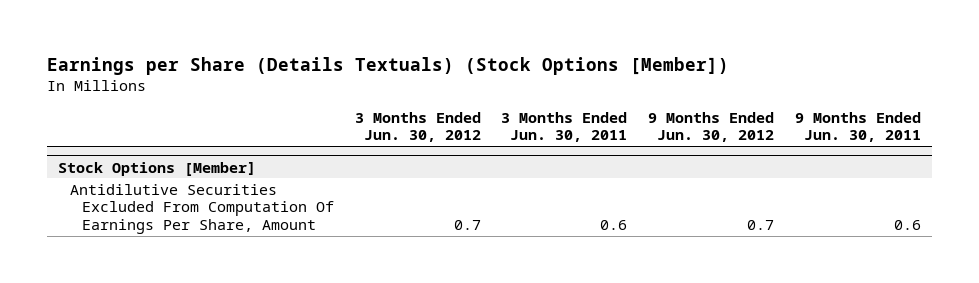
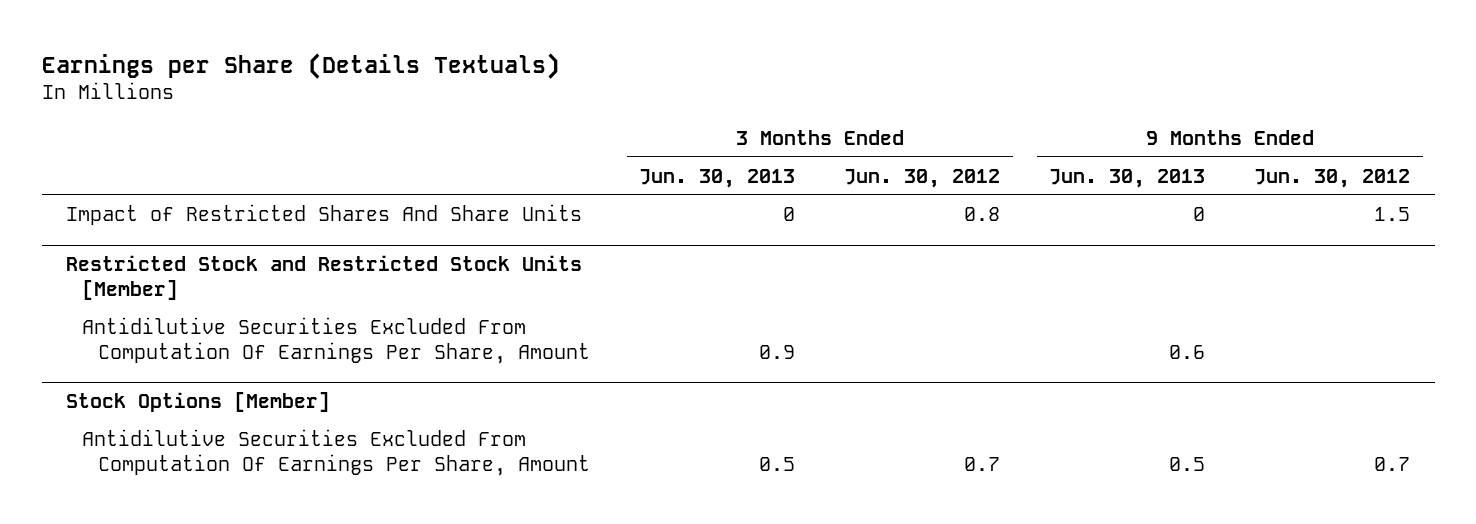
[47,56,730,75] Earnings per Share (Details Textuals) (Stock Options [Member]) -> [41,52,560,79] Earnings per Share (Details Textuals)
[501,111,628,143] 3 Months Ended Jun. 30, 2011 -> none
[795,111,922,143] 9 Months Ended Jun. 30, 2011 -> none
none -> [639,168,796,188] Jun. 30, 2013
none -> [1049,168,1206,188] Jun. 30, 2013
none -> [66,203,583,225] Impact of Restricted Shares And Share Units
none -> [66,255,583,301] Restricted Stock and Restricted Stock Units [Member]
none -> [82,316,591,364] Antidilutive Securities Excluded From Computation Of Earnings Per Share, Amount

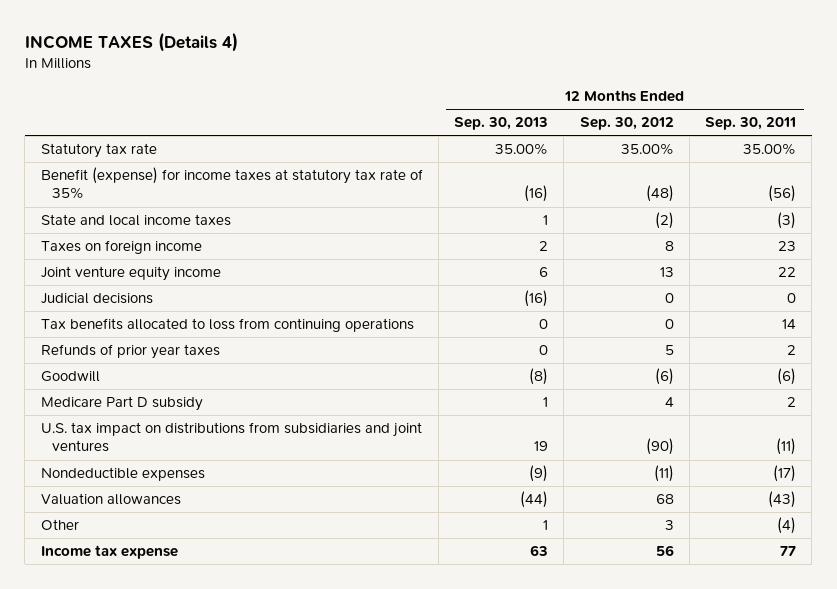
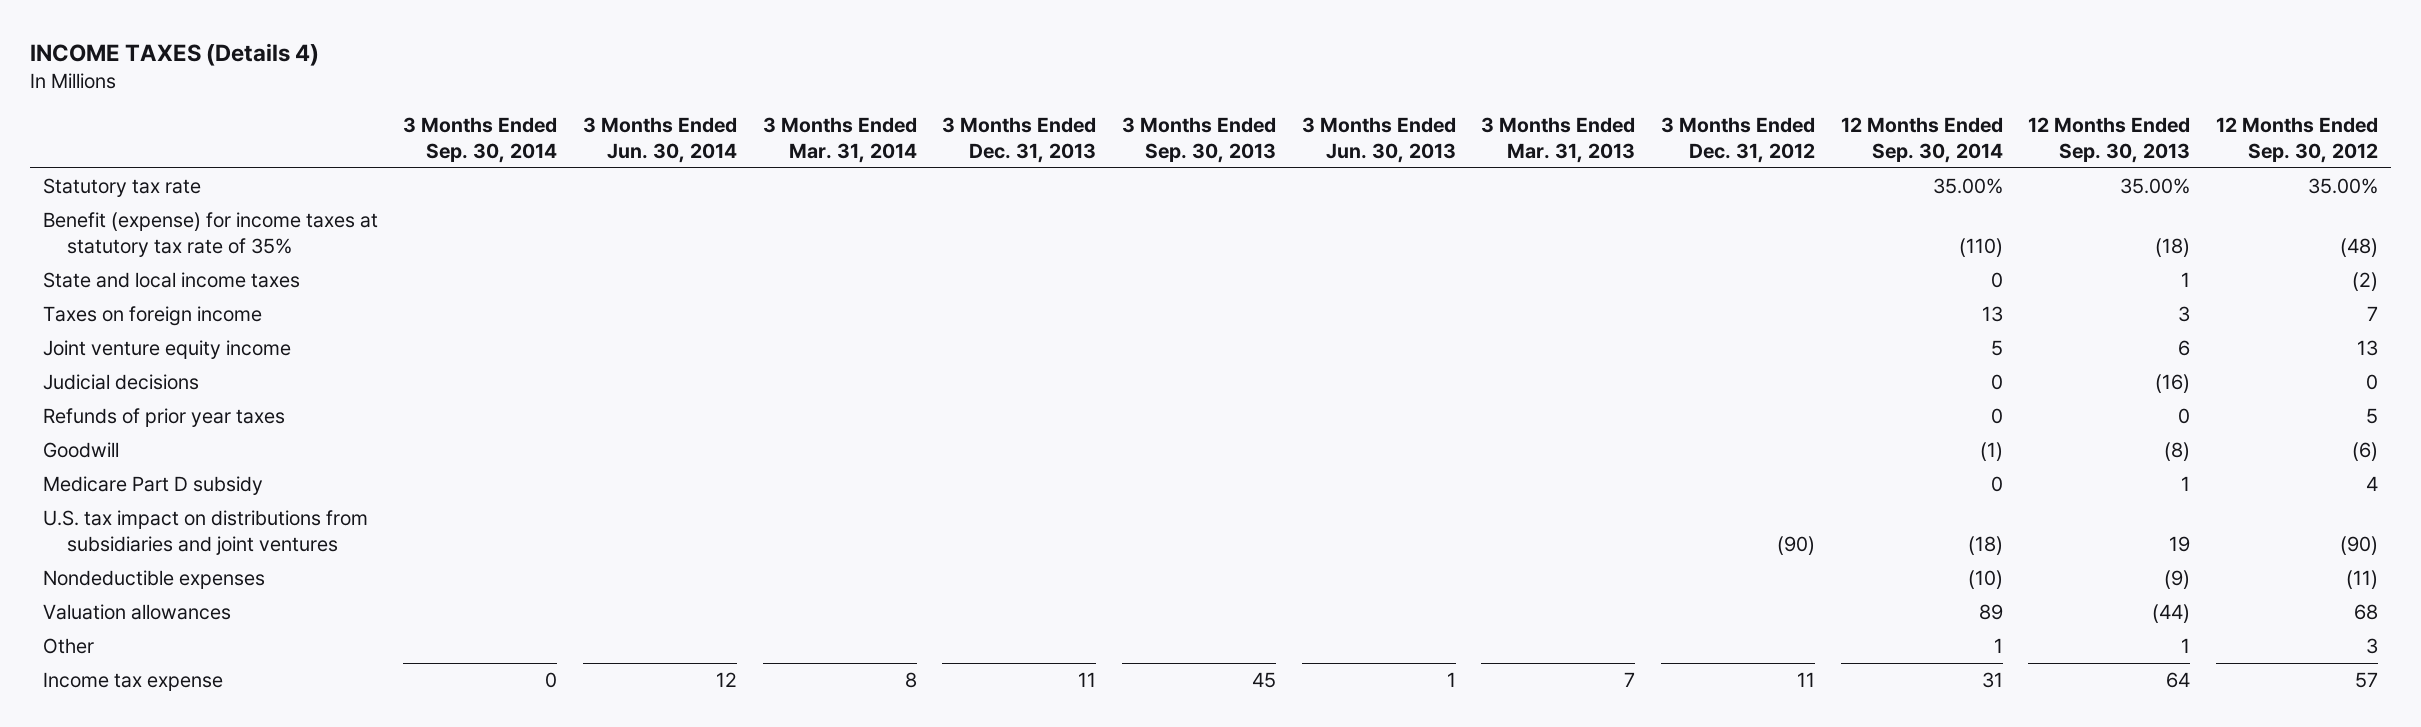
[705,117,797,131] Sep. 30, 2011 -> none
none -> [403,117,558,163] 3 Months Ended Sep. 30, 2014
none -> [582,117,737,163] 3 Months Ended Jun. 30, 2014
none -> [762,117,917,163] 3 Months Ended Mar. 31, 2014
none -> [942,117,1097,163] 3 Months Ended Dec. 31, 2013
none -> [1121,117,1276,163] 3 Months Ended Sep. 30, 2013
none -> [1301,117,1456,163] 3 Months Ended Jun. 30, 2013
none -> [1481,117,1636,163] 3 Months Ended Mar. 31, 2013
none -> [1661,117,1816,163] 3 Months Ended Dec. 31, 2012
none -> [1840,117,2003,163] 12 Months Ended Sep. 30, 2014
[524,185,549,203] (16) -> [2155,238,2191,258] (18)
[539,241,549,252] 2 -> [2178,306,2191,323] 3
[664,241,674,252] 8 -> [2367,306,2379,322] 7
[40,318,414,333] Tax benefits allocated to loss from continuing operations -> none
[530,545,549,557] 63 -> [2166,672,2191,689] 64
[655,545,674,557] 56 -> [2355,672,2379,689] 57

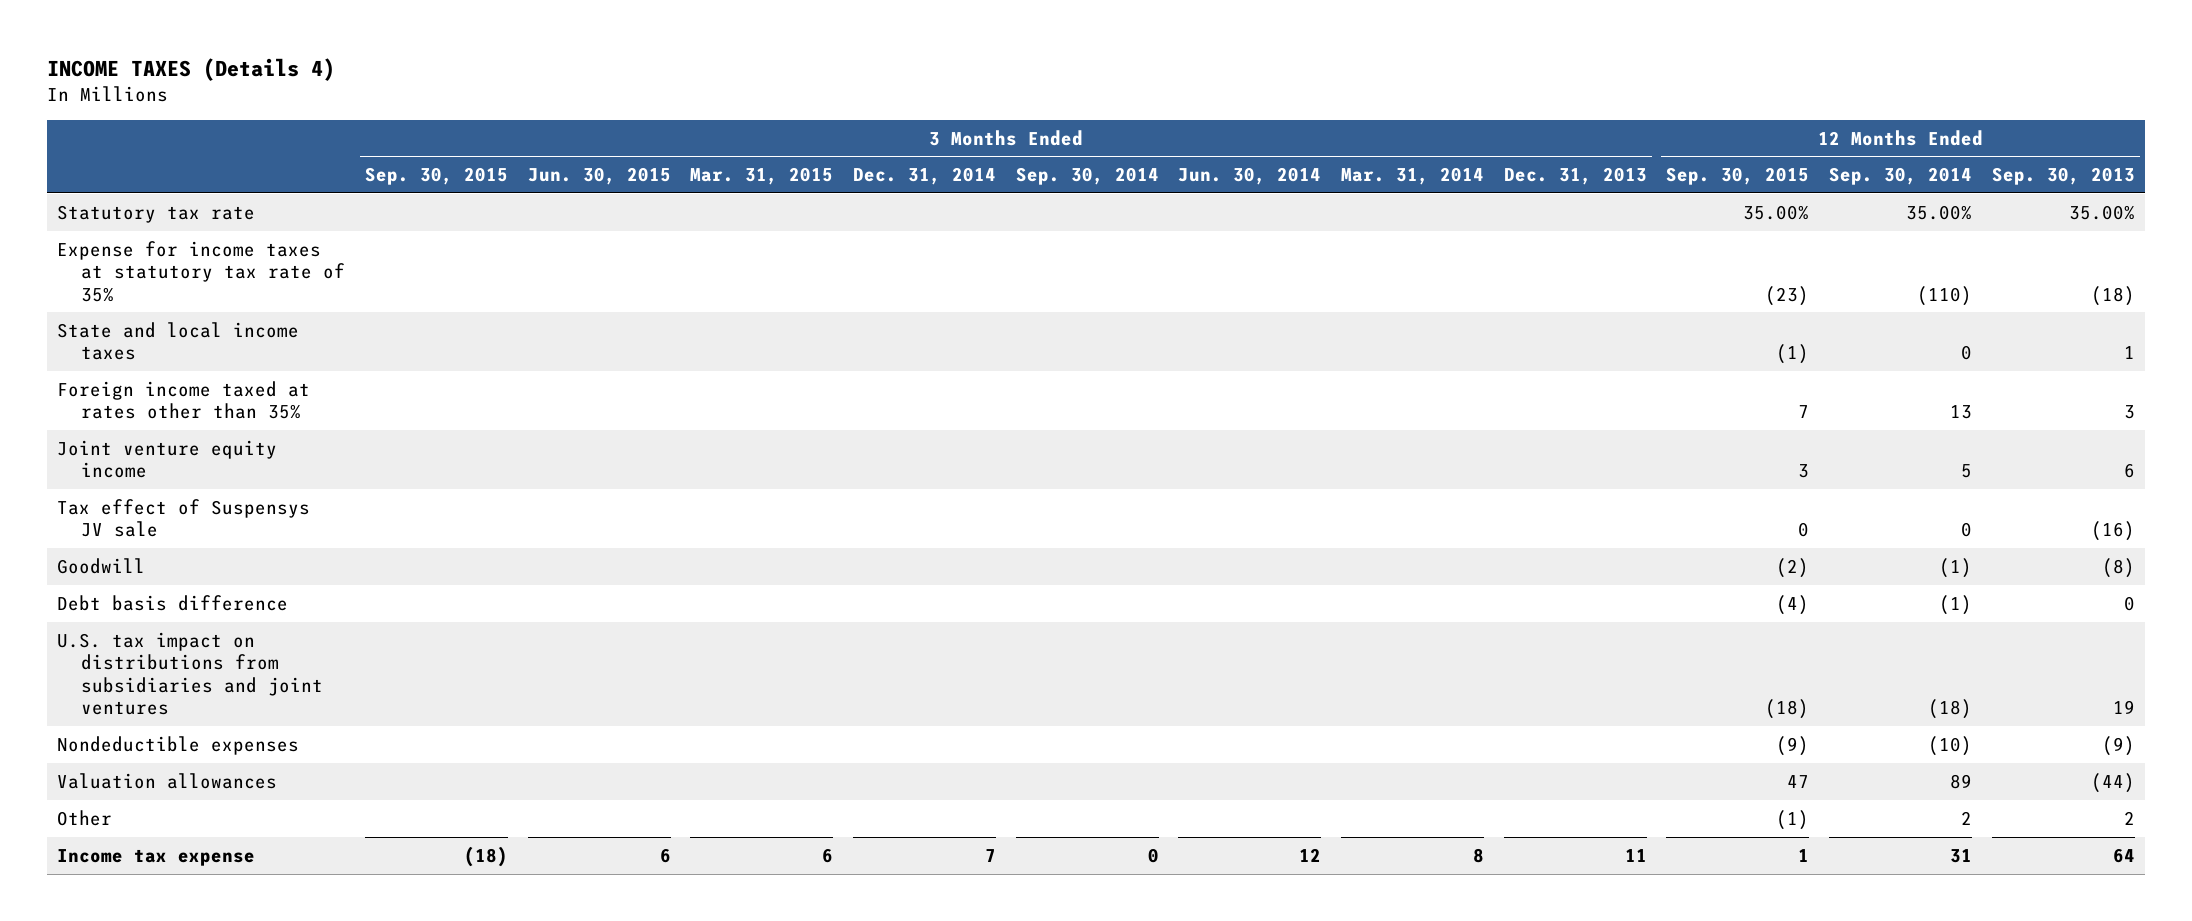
[1121,117,1276,163] 3 Months Ended Sep. 30, 2013 -> none
[1301,117,1456,163] 3 Months Ended Jun. 30, 2013 -> none
[1481,117,1636,163] 3 Months Ended Mar. 31, 2013 -> none
[1661,117,1816,163] 3 Months Ended Dec. 31, 2012 -> none
[2216,117,2379,163] 12 Months Ended Sep. 30, 2012 -> none
none -> [364,167,508,186] Sep. 30, 2015
none -> [527,167,671,186] Jun. 30, 2015
none -> [690,167,834,186] Mar. 31, 2015
none -> [852,167,996,186] Dec. 31, 2014
none -> [1666,167,1810,186] Sep. 30, 2015
[42,212,378,258] Benefit (expense) for income taxes at statutory tax rate of 35% -> [56,240,346,302] Expense for income taxes at statutory tax rate of 35%
[42,306,262,327] Taxes on foreign income -> [56,380,310,420] Foreign income taxed at rates other than 35%
[42,408,285,428] Refunds of prior year taxes -> none
[42,374,199,391] Judicial decisions -> [56,498,310,538] Tax effect of Suspensys JV sale
[42,476,263,496] Medicare Part D subsidy -> none
none -> [56,594,288,611] Debt basis difference
[1993,638,2003,654] 1 -> [1961,810,1973,825] 2
[2181,638,2191,654] 1 -> [2123,810,2135,825] 2

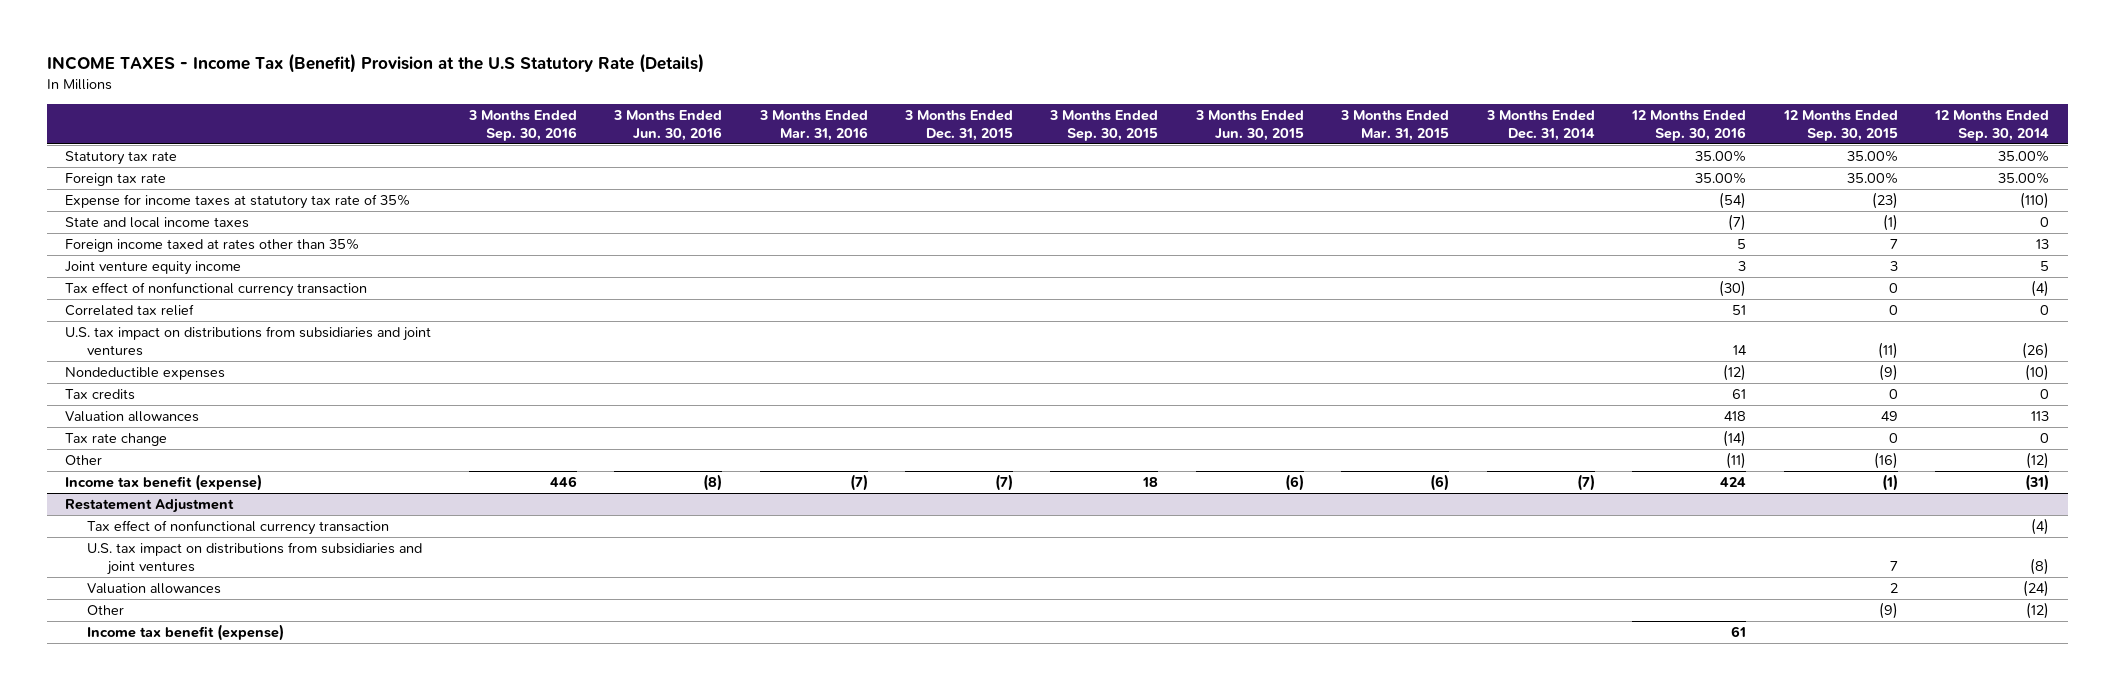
[47,58,336,82] INCOME TAXES (Details 4) -> [46,53,704,74] INCOME TAXES - Income Tax (Benefit) Provision at the U.S Statutory Rate (Details)
[1015,167,1159,186] Sep. 30, 2014 -> none
[1178,167,1322,186] Jun. 30, 2014 -> none
[1341,167,1485,186] Mar. 31, 2014 -> none
[1503,167,1647,186] Dec. 31, 2013 -> none
[1991,167,2135,186] Sep. 30, 2013 -> none
none -> [467,109,577,141] 3 Months Ended Sep. 30, 2016
none -> [613,109,723,141] 3 Months Ended Jun. 30, 2016
none -> [758,109,868,141] 3 Months Ended Mar. 31, 2016
none -> [904,109,1014,141] 3 Months Ended Dec. 31, 2015
none -> [1631,109,1747,141] 12 Months Ended Sep. 30, 2016
none -> [65,173,167,187] Foreign tax rate
[56,498,310,538] Tax effect of Suspensys JV sale -> none
[56,557,145,574] Goodwill -> none
[56,594,288,611] Debt basis difference -> none
none -> [65,282,368,298] Tax effect of nonfunctional currency transaction
none -> [65,304,195,317] Correlated tax relief
[1765,699,1810,720] (18) -> [1877,342,1898,360] (11)
[1928,699,1973,720] (18) -> [2022,342,2050,360] (26)
none -> [65,389,136,401] Tax credits
[1787,774,1810,788] 47 -> [1880,411,1898,422] 49
[1950,773,1973,789] 89 -> [2031,411,2050,422] 113
none -> [65,433,168,447] Tax rate change
[1776,809,1810,830] (1) -> [1873,452,1898,470] (16)
[1961,810,1973,825] 2 -> [2026,452,2050,470] (12)
[56,848,255,866] Income tax expense -> [65,474,263,492] Income tax benefit (expense)
[463,845,508,867] (18) -> [1142,477,1159,488] 18
[659,847,671,863] 6 -> [1284,474,1304,492] (6)
[822,847,834,863] 6 -> [1430,474,1450,492] (6)
[984,848,996,862] 7 -> [1576,474,1595,492] (7)
[1798,848,1810,862] 1 -> [1881,474,1898,492] (1)
[1950,848,1973,863] 31 -> [2025,474,2050,492] (31)
none -> [65,498,235,514] Restatement Adjustment
none -> [86,520,389,536] Tax effect of nonfunctional currency transaction
none -> [86,542,422,576] U.S. tax impact on distributions from subsidiaries and joint ventures
none -> [86,583,221,595] Valuation allowances
none -> [86,605,124,616] Other
none -> [86,624,284,642] Income tax benefit (expense)

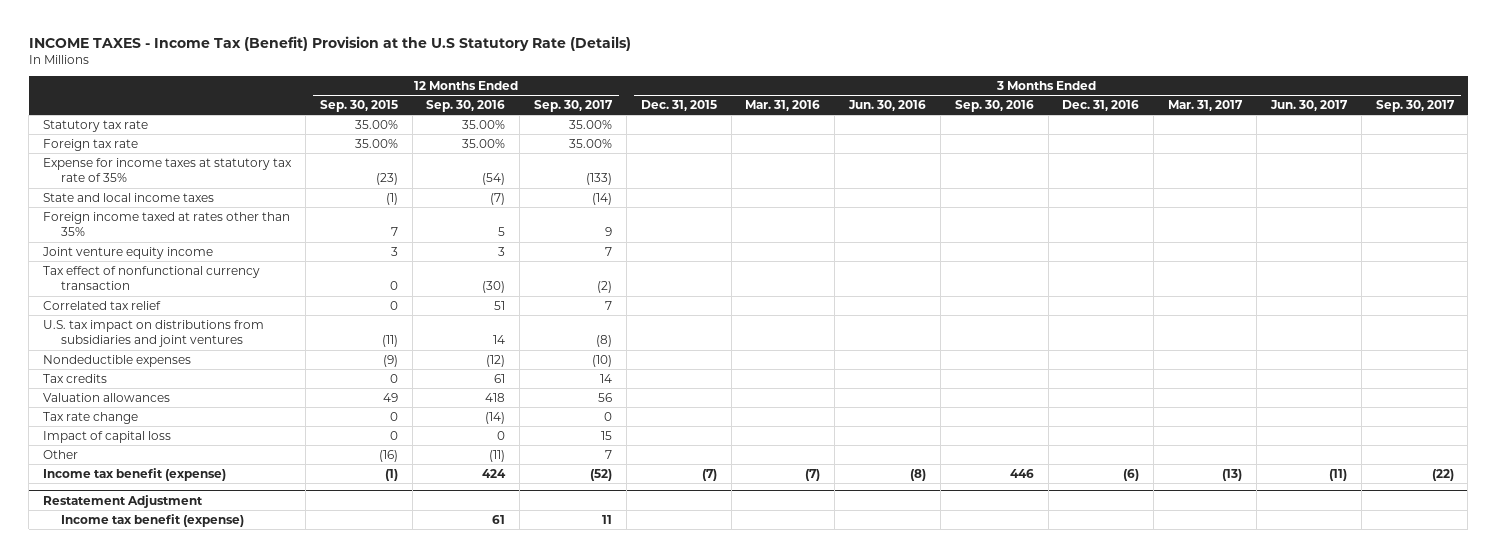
[1049,109,1159,141] 3 Months Ended Sep. 30, 2015 -> none
[1194,109,1304,141] 3 Months Ended Jun. 30, 2015 -> none
[1340,109,1450,141] 3 Months Ended Mar. 31, 2015 -> none
[1485,109,1595,141] 3 Months Ended Dec. 31, 2014 -> none
[1934,109,2050,141] 12 Months Ended Sep. 30, 2014 -> none
none -> [534,99,614,112] Sep. 30, 2017
none -> [1062,99,1140,111] Dec. 31, 2016
none -> [1168,99,1244,111] Mar. 31, 2017
none -> [1269,99,1348,111] Jun. 30, 2017
none -> [1375,99,1455,112] Sep. 30, 2017
none -> [43,430,172,443] Impact of capital loss
[86,520,389,536] Tax effect of nonfunctional currency transaction -> none
[86,542,422,576] U.S. tax impact on distributions from subsidiaries and joint ventures -> none
[86,583,221,595] Valuation allowances -> none
[86,605,124,616] Other -> none

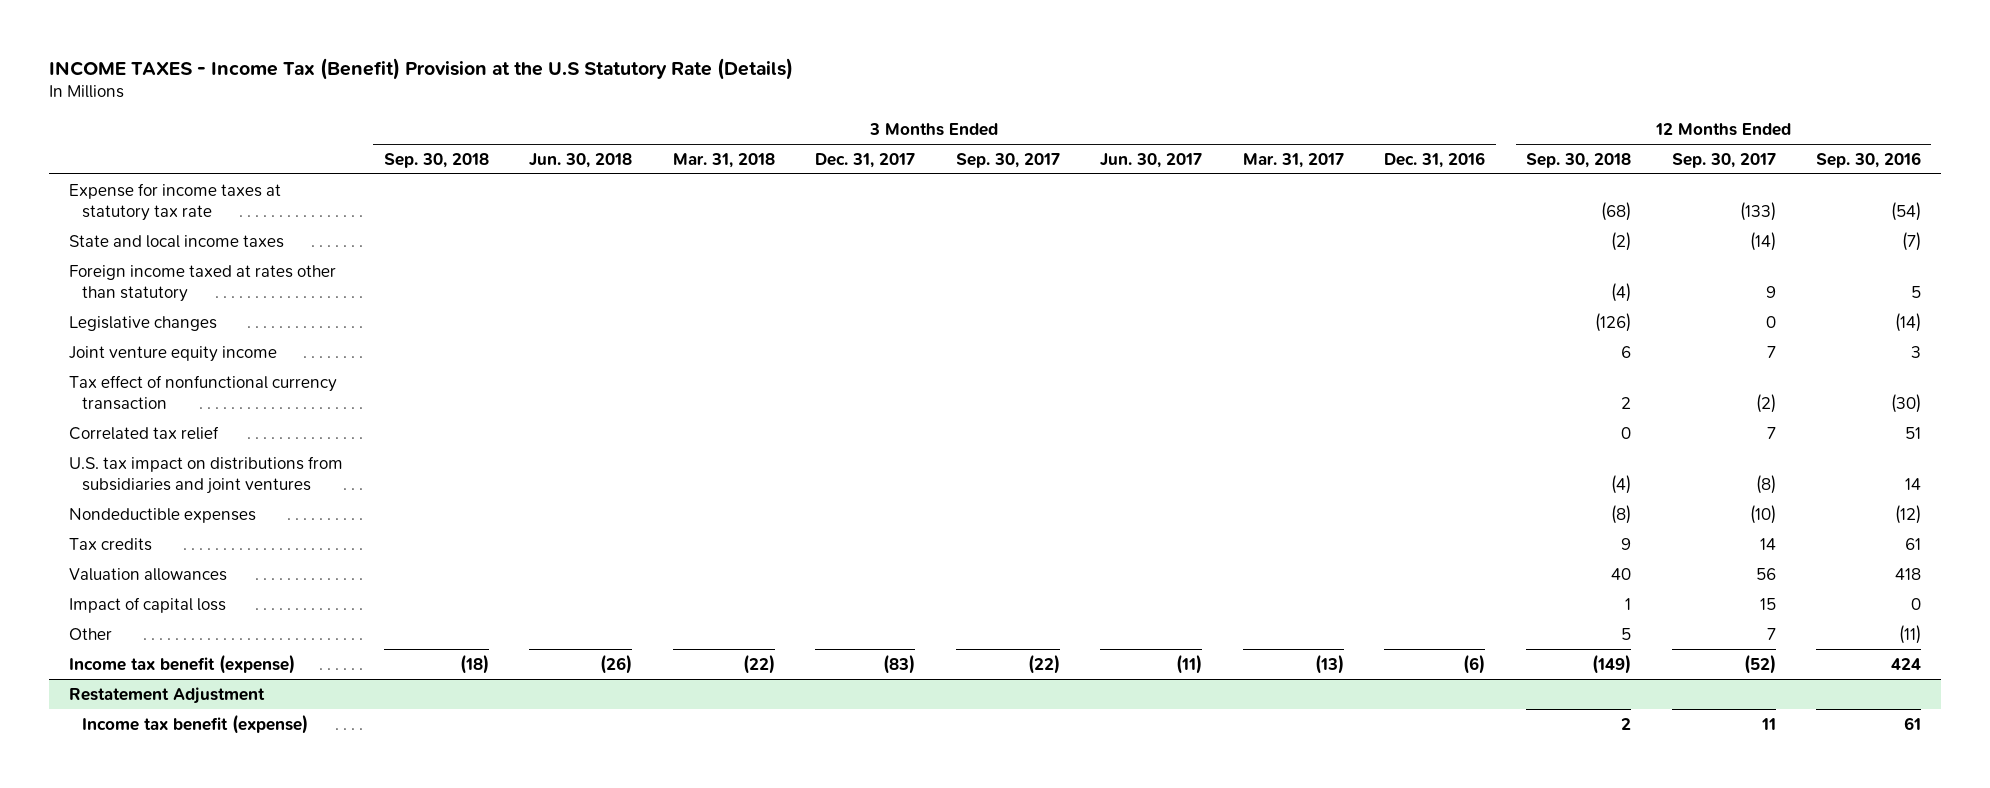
[319,99,398,112] Sep. 30, 2015 -> none
[640,99,717,111] Dec. 31, 2015 -> none
[745,99,821,111] Mar. 31, 2016 -> none
[848,99,927,111] Jun. 30, 2016 -> none
[954,99,1034,112] Sep. 30, 2016 -> none
none -> [383,152,489,168] Sep. 30, 2018
none -> [529,152,633,168] Jun. 30, 2018
none -> [672,152,775,168] Mar. 31, 2018
none -> [815,152,916,168] Dec. 31, 2017
none -> [1526,152,1632,168] Sep. 30, 2018
[43,119,149,132] Statutory tax rate -> none
[43,138,139,151] Foreign tax rate -> none
[43,157,293,183] Expense for income taxes at statutory tax rate of 35% -> [68,182,281,221] Expense for income taxes at statutory tax rate
[43,211,291,237] Foreign income taxed at rates other than 35% -> [68,264,336,302] Foreign income taxed at rates other than statutory
none -> [68,315,217,331] Legislative changes
[43,411,139,424] Tax rate change -> none

